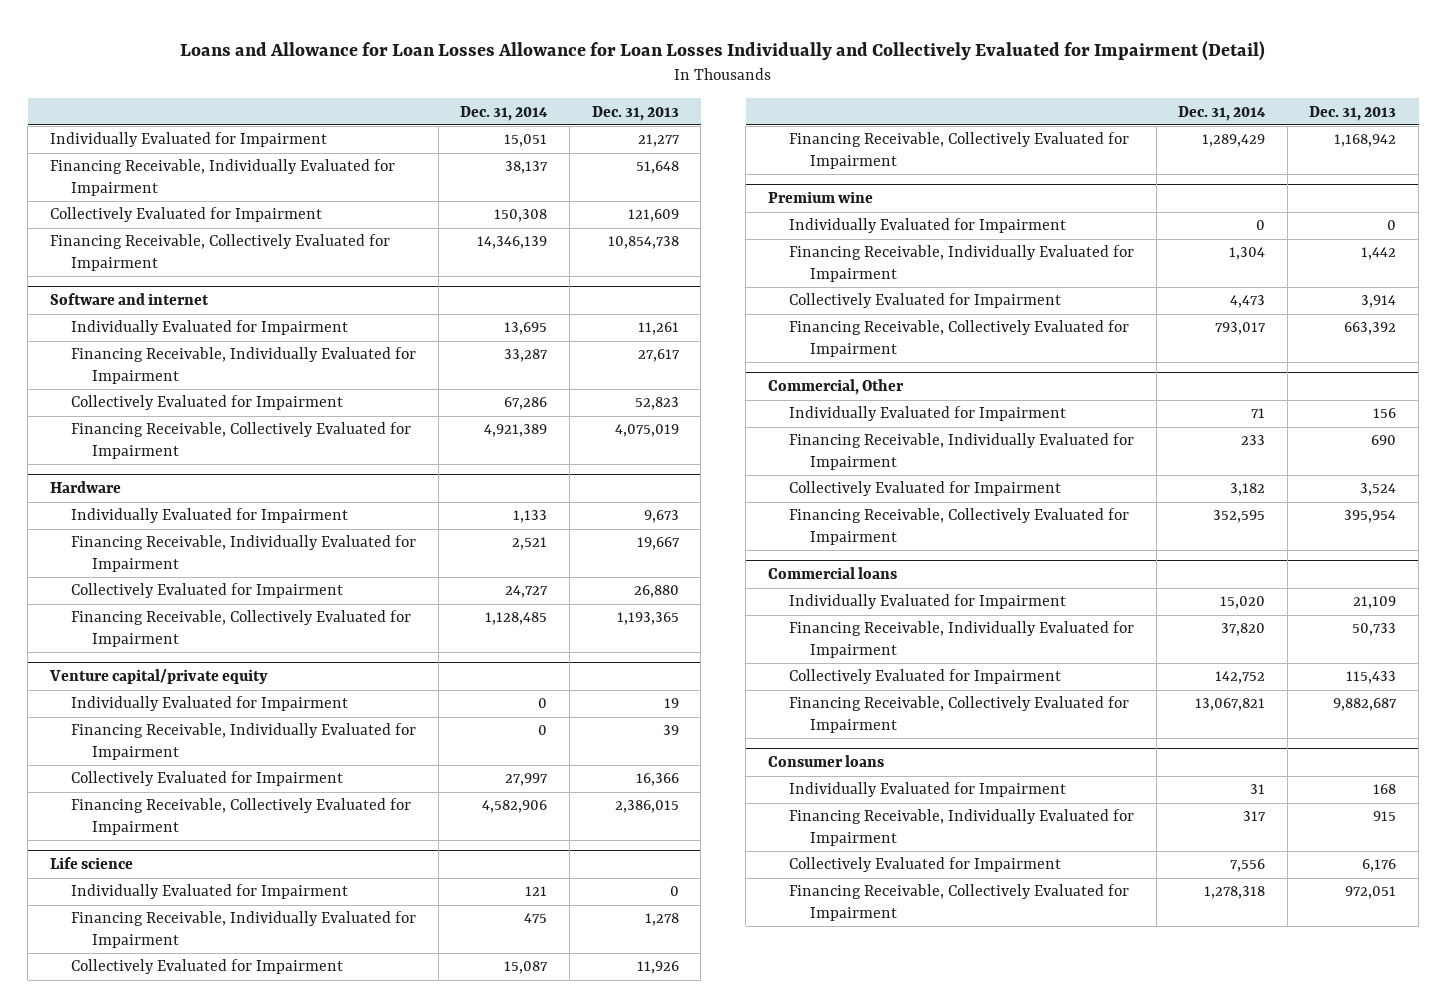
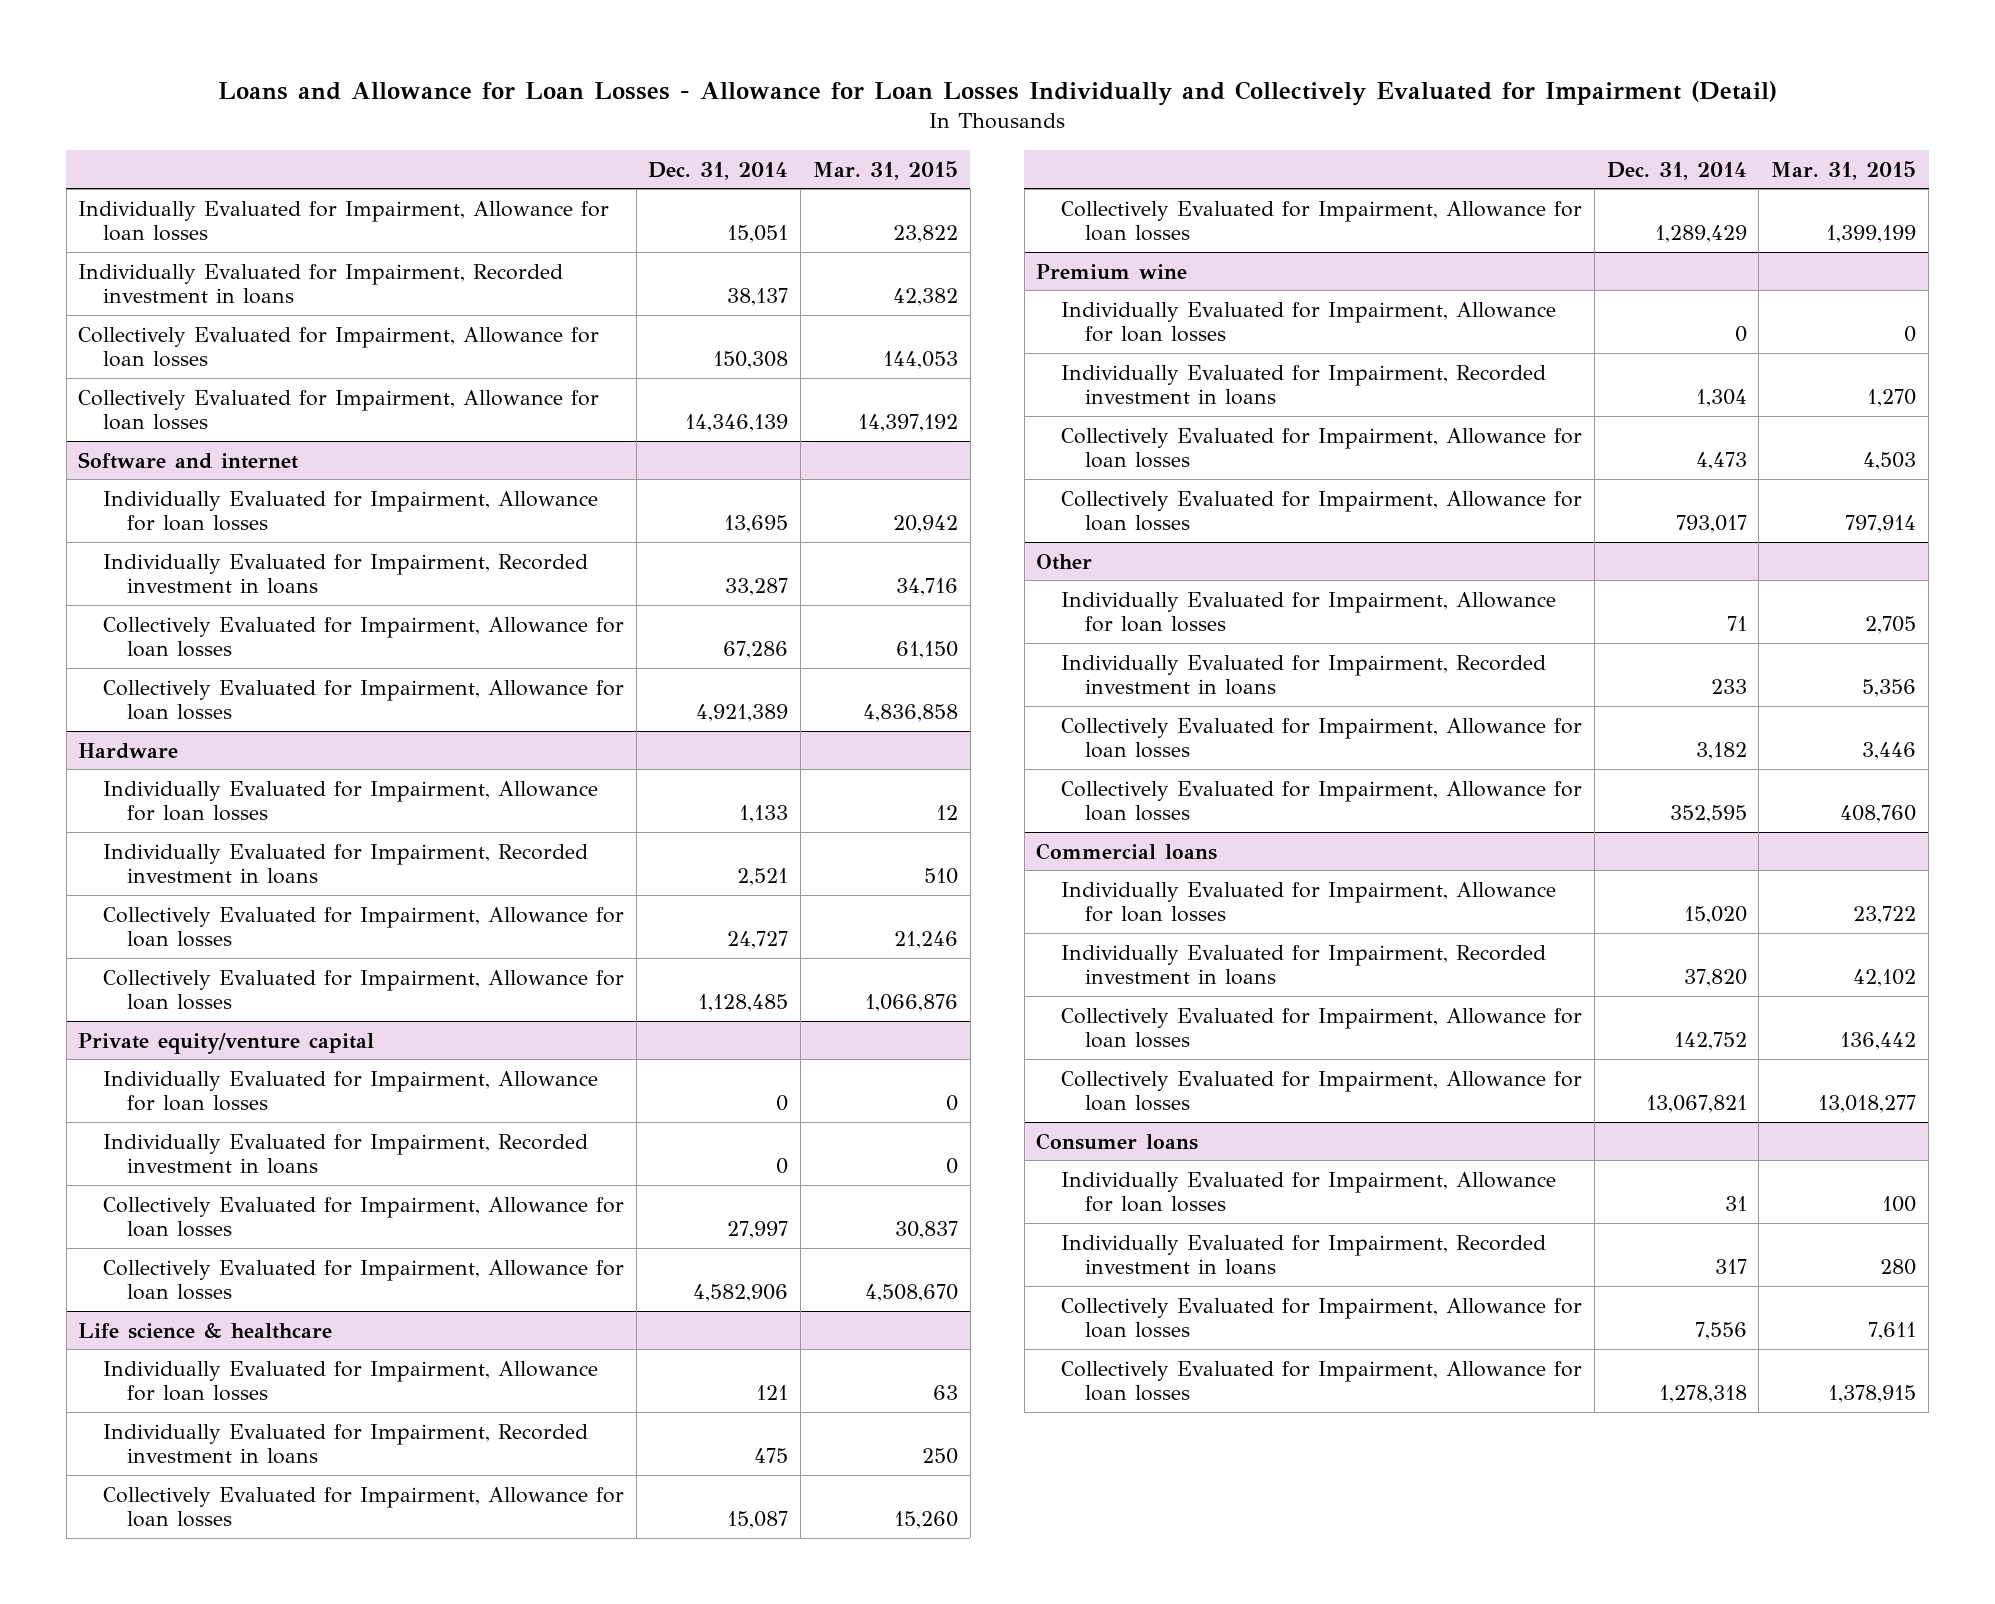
[180,40,1266,61] Loans and Allowance for Loan Losses Allowance for Loan Losses Individually and Collectively Evaluated for Impairment (Detail) -> [218,81,1778,107] Loans and Allowance for Loan Losses - Allowance for Loan Losses Individually and Collectively Evaluated for Impairment (Detail)
[591,105,679,121] Dec. 31, 2013 -> none
none -> [813,160,959,180] Mar. 31, 2015
[49,132,327,148] Individually Evaluated for Impairment -> [78,200,610,242] Individually Evaluated for Impairment, Allowance for loan losses
[49,159,395,197] Financing Receivable, Individually Evaluated for Impairment -> [78,263,564,305] Individually Evaluated for Impairment, Recorded investment in loans
[49,207,322,223] Collectively Evaluated for Impairment -> [78,326,600,368] Collectively Evaluated for Impairment, Allowance for loan losses
[49,234,390,272] Financing Receivable, Collectively Evaluated for Impairment -> [78,389,600,431] Collectively Evaluated for Impairment, Allowance for loan losses
[71,320,349,336] Individually Evaluated for Impairment -> [102,490,598,532] Individually Evaluated for Impairment, Allowance for loan losses
[71,347,417,385] Financing Receivable, Individually Evaluated for Impairment -> [102,553,588,595] Individually Evaluated for Impairment, Recorded investment in loans
[71,395,344,411] Collectively Evaluated for Impairment -> [102,616,624,658] Collectively Evaluated for Impairment, Allowance for loan losses
[71,422,412,460] Financing Receivable, Collectively Evaluated for Impairment -> [102,679,624,721] Collectively Evaluated for Impairment, Allowance for loan losses
[71,508,349,524] Individually Evaluated for Impairment -> [102,780,598,822] Individually Evaluated for Impairment, Allowance for loan losses
[71,535,417,573] Financing Receivable, Individually Evaluated for Impairment -> [102,843,588,885] Individually Evaluated for Impairment, Recorded investment in loans
[71,583,344,599] Collectively Evaluated for Impairment -> [102,906,624,948] Collectively Evaluated for Impairment, Allowance for loan losses
[71,610,412,648] Financing Receivable, Collectively Evaluated for Impairment -> [102,969,624,1011] Collectively Evaluated for Impairment, Allowance for loan losses
[48,669,268,685] Venture capital/private equity -> [78,1032,375,1054] Private equity/venture capital
[71,696,349,712] Individually Evaluated for Impairment -> [102,1070,598,1112] Individually Evaluated for Impairment, Allowance for loan losses
[71,723,417,761] Financing Receivable, Individually Evaluated for Impairment -> [102,1133,588,1175] Individually Evaluated for Impairment, Recorded investment in loans
[71,771,344,787] Collectively Evaluated for Impairment -> [102,1196,624,1238] Collectively Evaluated for Impairment, Allowance for loan losses
[71,798,412,836] Financing Receivable, Collectively Evaluated for Impairment -> [102,1259,624,1301] Collectively Evaluated for Impairment, Allowance for loan losses
[49,857,133,870] Life science -> [78,1322,333,1339] Life science & healthcare
[71,884,349,900] Individually Evaluated for Impairment -> [102,1360,598,1402] Individually Evaluated for Impairment, Allowance for loan losses
[71,911,417,949] Financing Receivable, Individually Evaluated for Impairment -> [102,1423,588,1465] Individually Evaluated for Impairment, Recorded investment in loans
[71,959,344,975] Collectively Evaluated for Impairment -> [102,1486,624,1528] Collectively Evaluated for Impairment, Allowance for loan losses
[788,132,1129,170] Financing Receivable, Collectively Evaluated for Impairment -> [1060,200,1582,242] Collectively Evaluated for Impairment, Allowance for loan losses
[788,218,1066,234] Individually Evaluated for Impairment -> [1060,301,1556,343] Individually Evaluated for Impairment, Allowance for loan losses
[788,245,1134,283] Financing Receivable, Individually Evaluated for Impairment -> [1060,364,1546,406] Individually Evaluated for Impairment, Recorded investment in loans
[788,293,1061,309] Collectively Evaluated for Impairment -> [1060,427,1582,469] Collectively Evaluated for Impairment, Allowance for loan losses
[788,320,1129,358] Financing Receivable, Collectively Evaluated for Impairment -> [1060,490,1582,532] Collectively Evaluated for Impairment, Allowance for loan losses
[767,379,904,396] Commercial, Other -> [1036,553,1093,570] Other
[788,406,1066,422] Individually Evaluated for Impairment -> [1060,591,1556,633] Individually Evaluated for Impairment, Allowance for loan losses
[788,433,1134,471] Financing Receivable, Individually Evaluated for Impairment -> [1060,654,1546,696] Individually Evaluated for Impairment, Recorded investment in loans
[788,481,1061,497] Collectively Evaluated for Impairment -> [1060,717,1582,759] Collectively Evaluated for Impairment, Allowance for loan losses
[788,508,1129,546] Financing Receivable, Collectively Evaluated for Impairment -> [1060,780,1582,822] Collectively Evaluated for Impairment, Allowance for loan losses
[788,594,1066,610] Individually Evaluated for Impairment -> [1060,881,1556,923] Individually Evaluated for Impairment, Allowance for loan losses
[788,621,1134,659] Financing Receivable, Individually Evaluated for Impairment -> [1060,944,1546,986] Individually Evaluated for Impairment, Recorded investment in loans
[788,669,1061,685] Collectively Evaluated for Impairment -> [1060,1007,1582,1049] Collectively Evaluated for Impairment, Allowance for loan losses
[788,696,1129,734] Financing Receivable, Collectively Evaluated for Impairment -> [1060,1070,1582,1112] Collectively Evaluated for Impairment, Allowance for loan losses
[788,782,1066,798] Individually Evaluated for Impairment -> [1060,1171,1556,1213] Individually Evaluated for Impairment, Allowance for loan losses
[788,809,1134,847] Financing Receivable, Individually Evaluated for Impairment -> [1060,1234,1546,1276] Individually Evaluated for Impairment, Recorded investment in loans
[788,857,1061,873] Collectively Evaluated for Impairment -> [1060,1297,1582,1339] Collectively Evaluated for Impairment, Allowance for loan losses
[788,884,1129,922] Financing Receivable, Collectively Evaluated for Impairment -> [1060,1360,1582,1402] Collectively Evaluated for Impairment, Allowance for loan losses

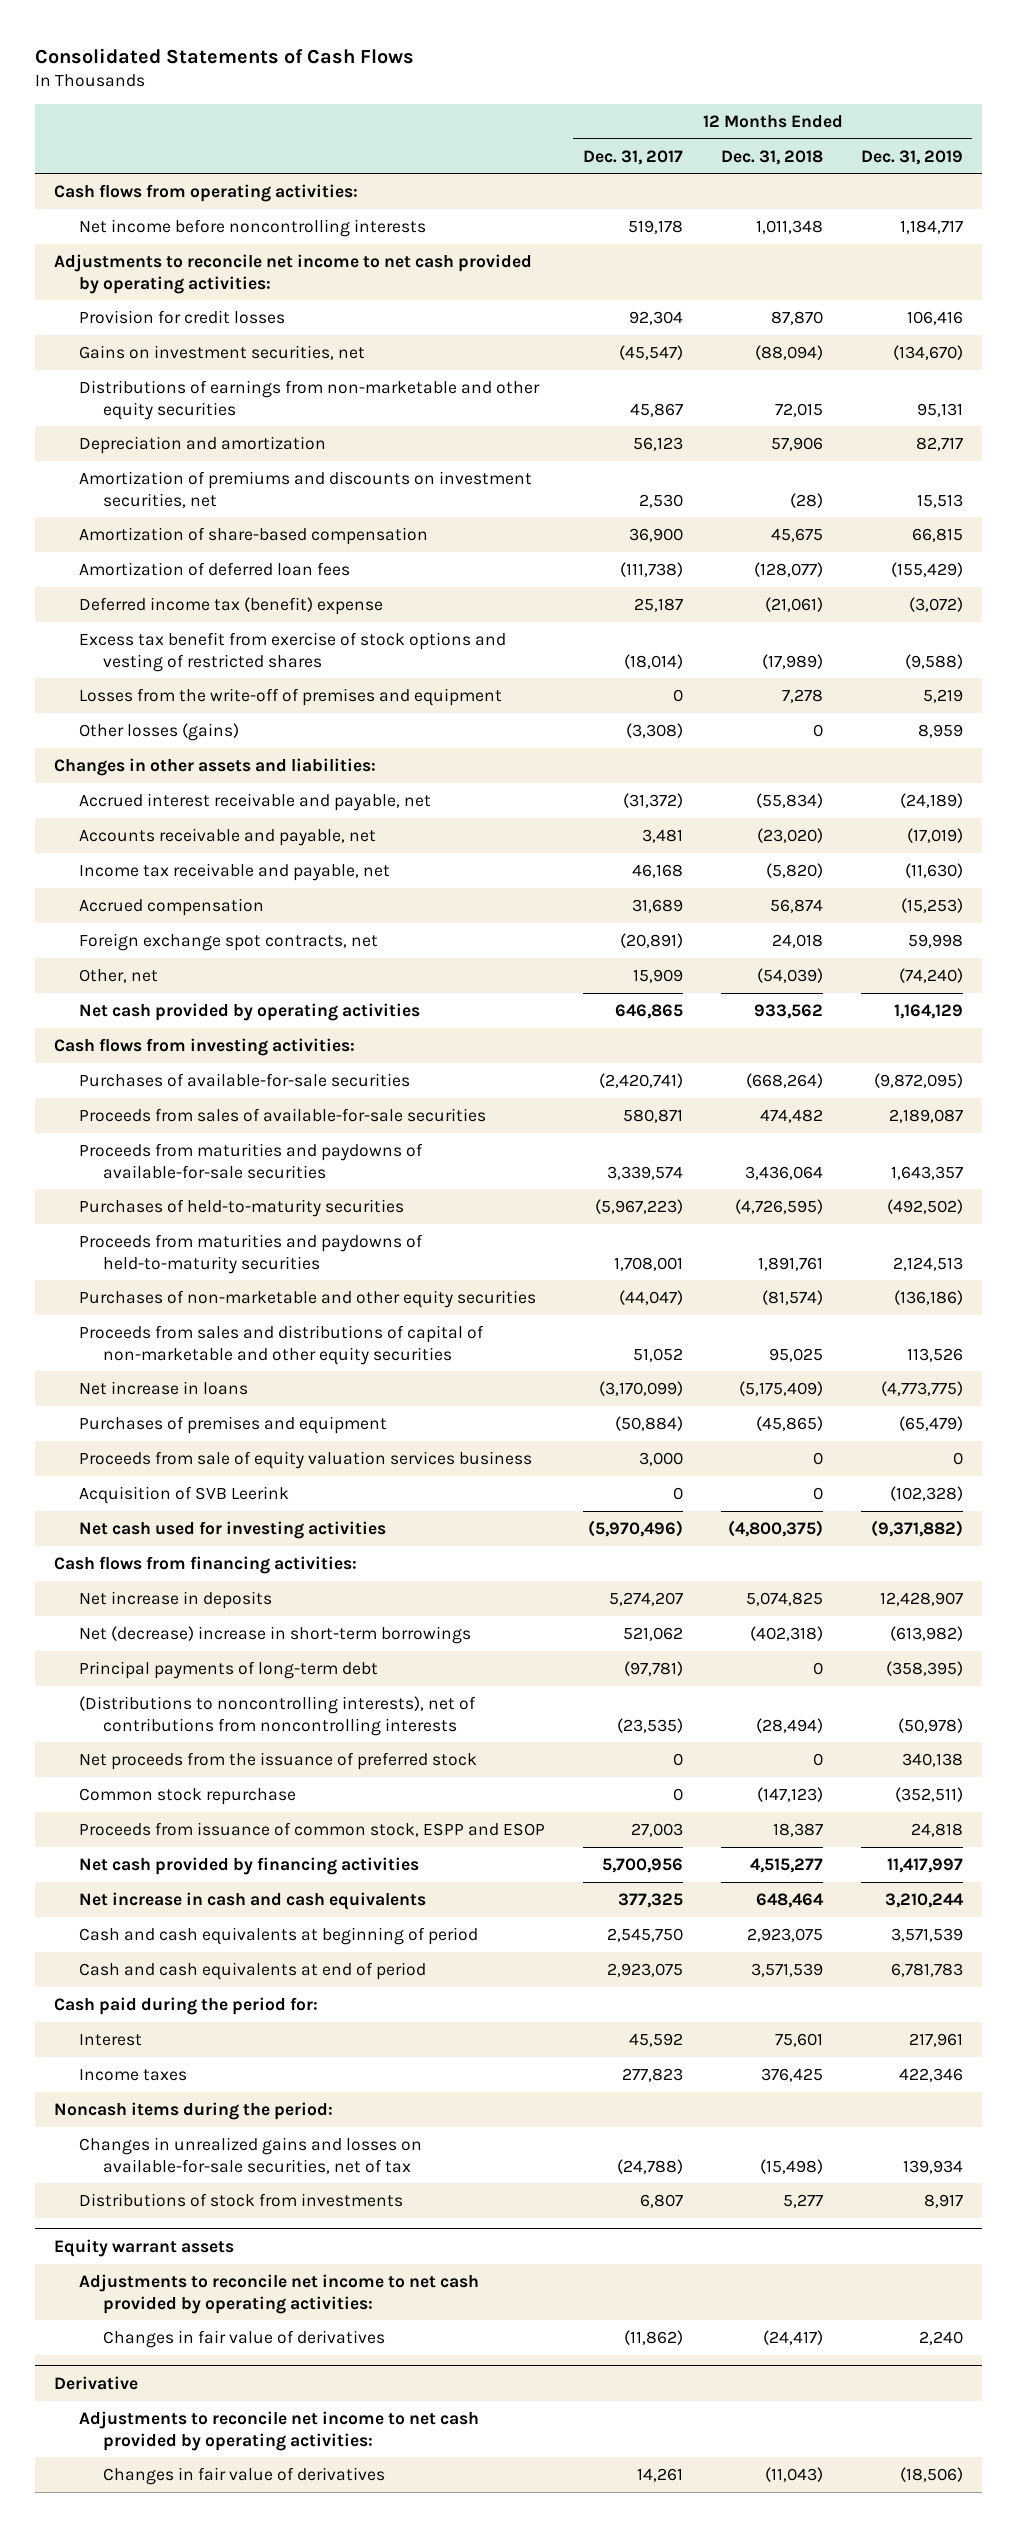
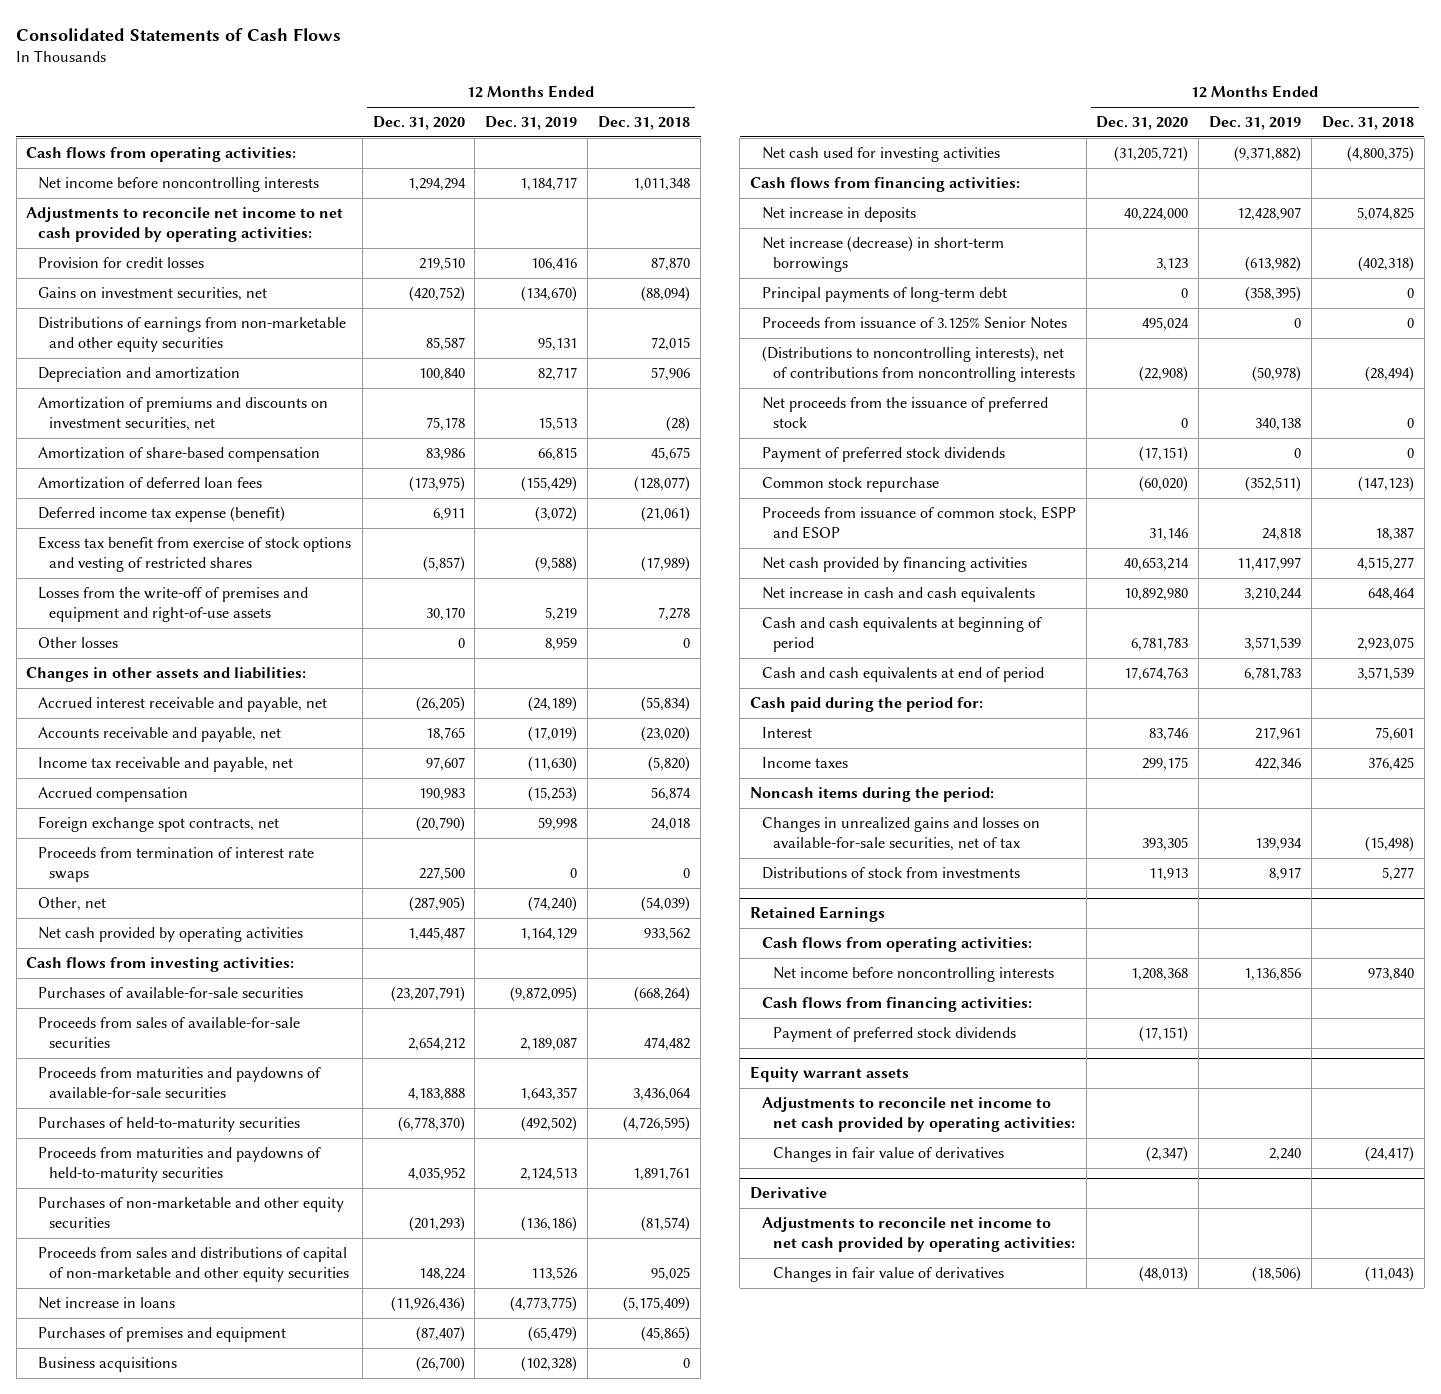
[582,149,683,165] Dec. 31, 2017 -> none
none -> [372,116,465,131] Dec. 31, 2020
[78,596,383,615] Deferred income tax (benefit) expense -> [37,505,285,522] Deferred income tax expense (benefit)
[78,687,502,706] Losses from the write-off of premises and equipment -> [37,586,308,622] Losses from the write-off of premises and equipment and right-of-use assets
[78,722,239,741] Other losses (gains) -> [37,636,118,648] Other losses
none -> [37,846,314,882] Proceeds from termination of interest rate swaps
[78,1450,532,1469] Proceeds from sale of equity valuation services business -> none
[78,1485,289,1504] Acquisition of SVB Leerink -> [37,1356,177,1372] Business acquisitions
[78,1625,471,1644] Net (decrease) increase in short-term borrowings -> [761,235,1004,272] Net increase (decrease) in short-term borrowings
none -> [761,316,1067,329] Proceeds from issuance of 3.125% Senior Notes
none -> [761,446,1005,462] Payment of preferred stock dividends
none -> [750,905,886,922] Retained Earnings
none -> [761,936,1032,952] Cash flows from operating activities:
none -> [772,966,1054,982] Net income before noncontrolling interests
none -> [761,996,1032,1012] Cash flows from financing activities:
none -> [772,1026,1016,1042] Payment of preferred stock dividends

